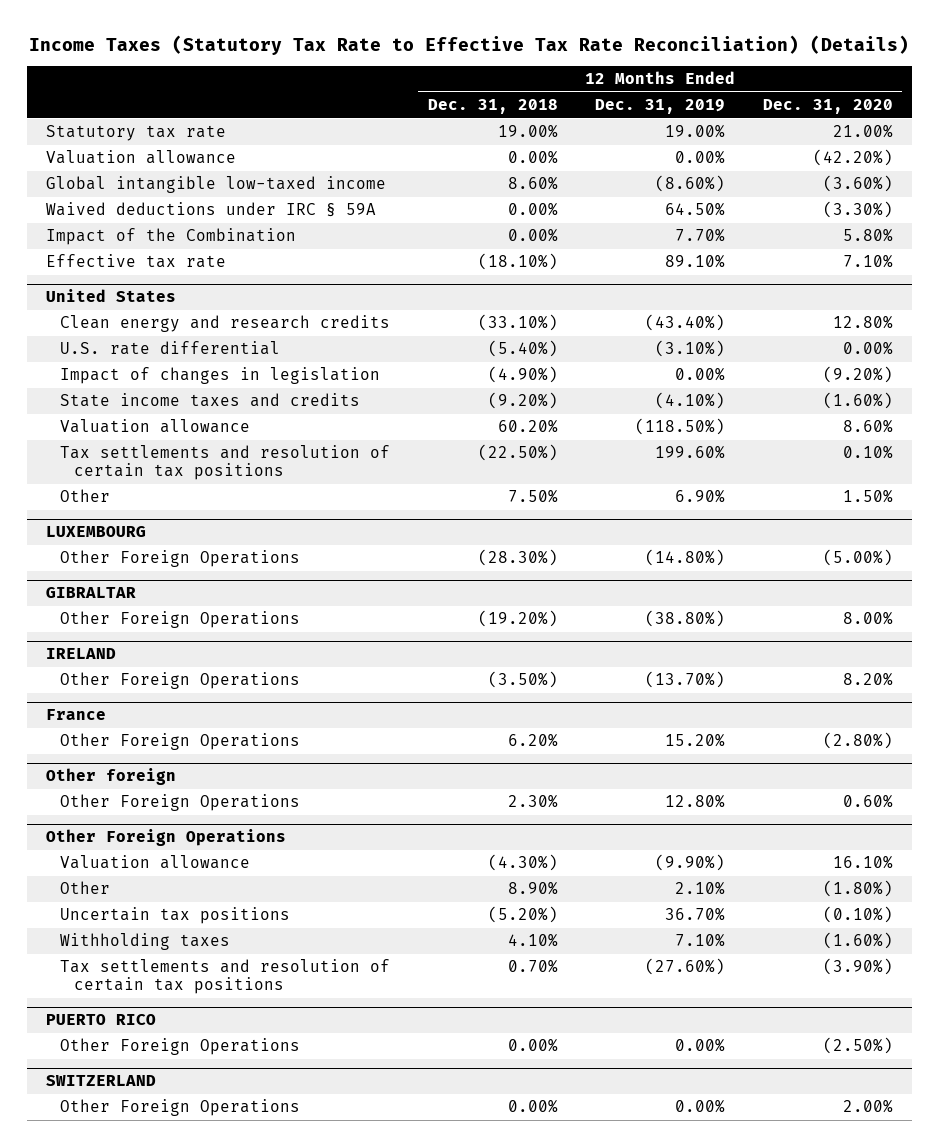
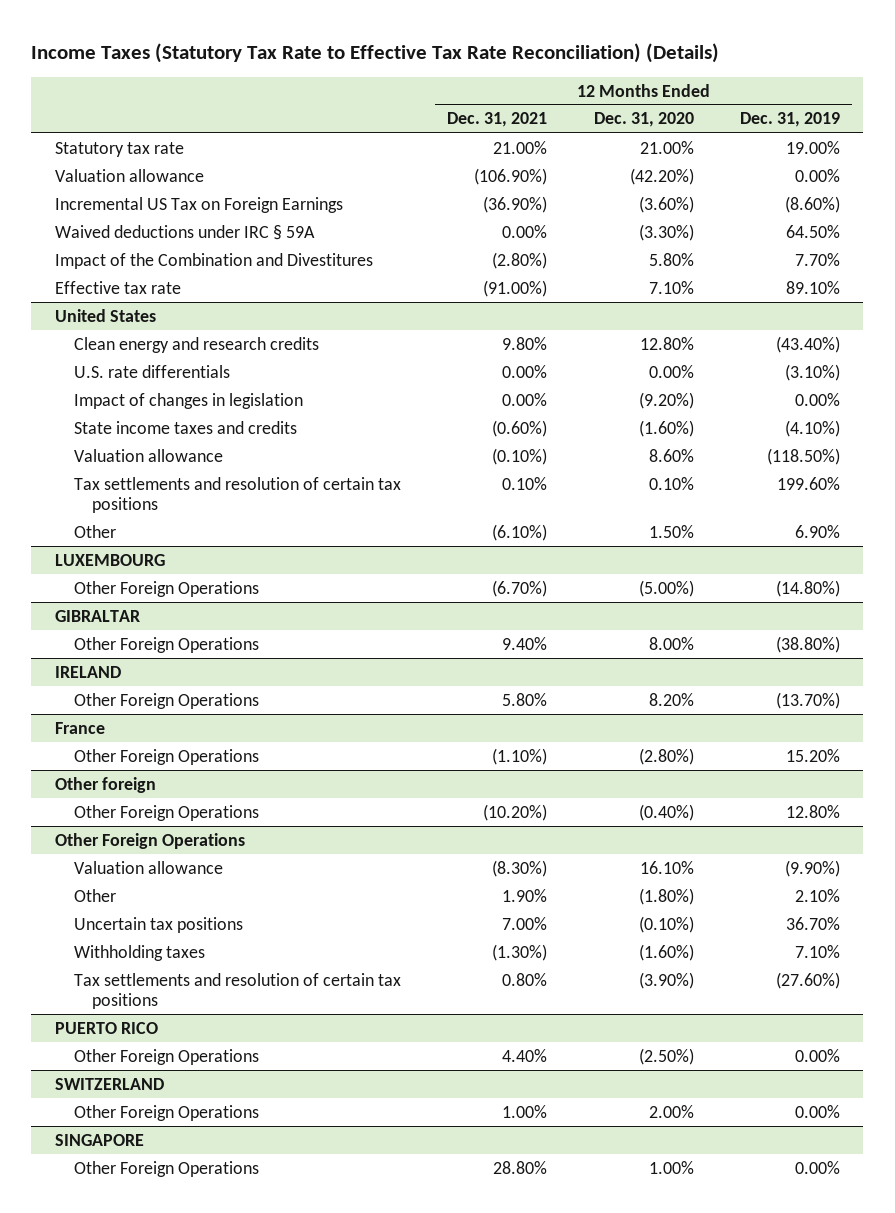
[427,99,558,115] Dec. 31, 2018 -> none
none -> [447,112,548,128] Dec. 31, 2021
[45,176,386,194] Global intangible low-taxed income -> [54,196,343,213] Incremental US Tax on Foreign Earnings
[45,228,296,246] Impact of the Combination -> [54,252,373,269] Impact of the Combination and Divestitures
[60,341,281,356] U.S. rate differential -> [73,364,230,378] U.S. rate differentials
[842,794,893,809] 0.60% -> [638,803,694,821] (0.40%)
none -> [54,1133,144,1146] SINGAPORE
none -> [73,1160,259,1177] Other Foreign Operations

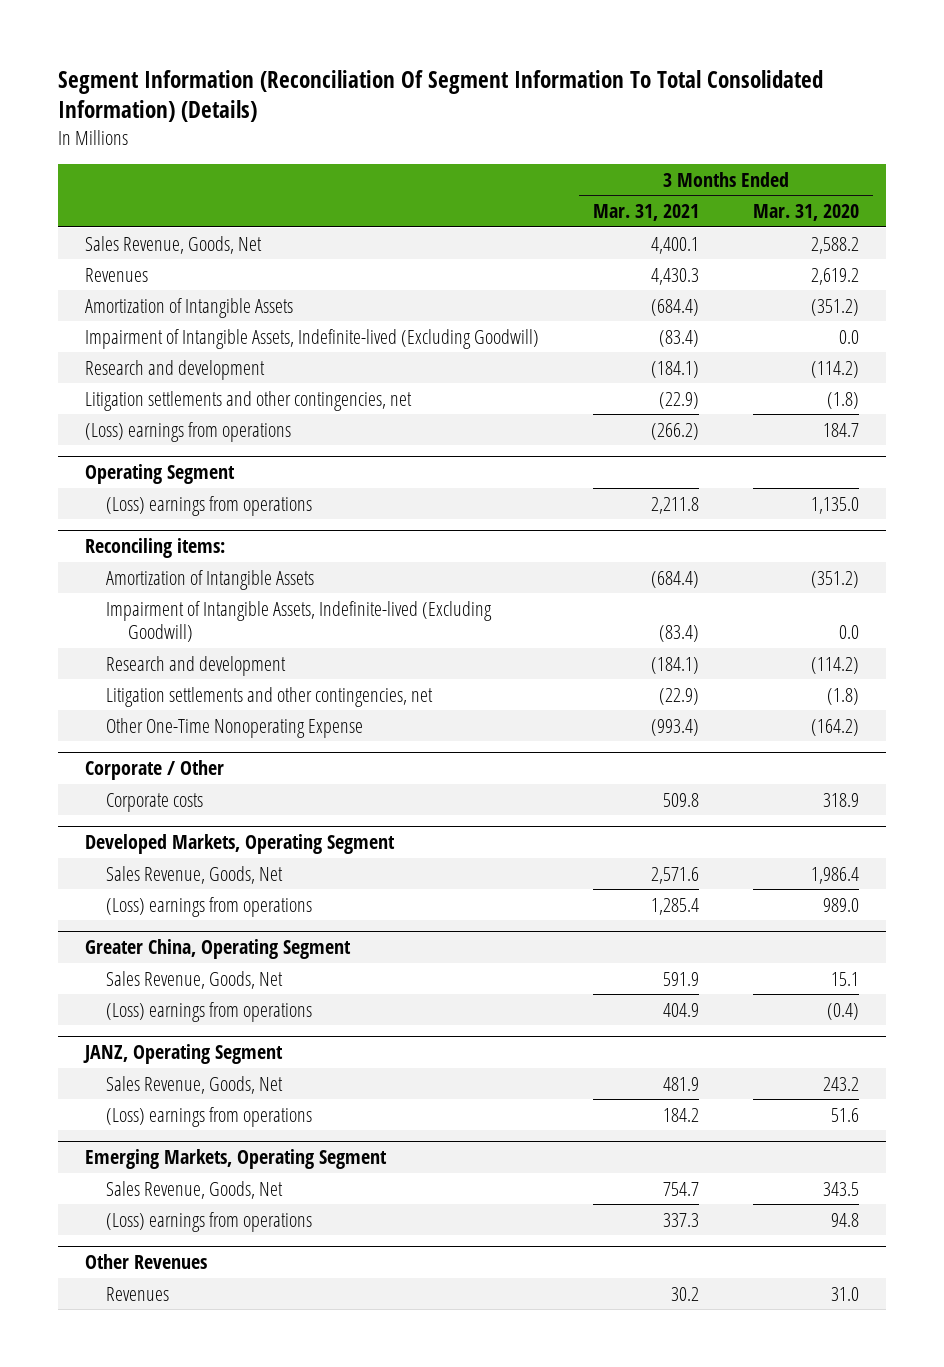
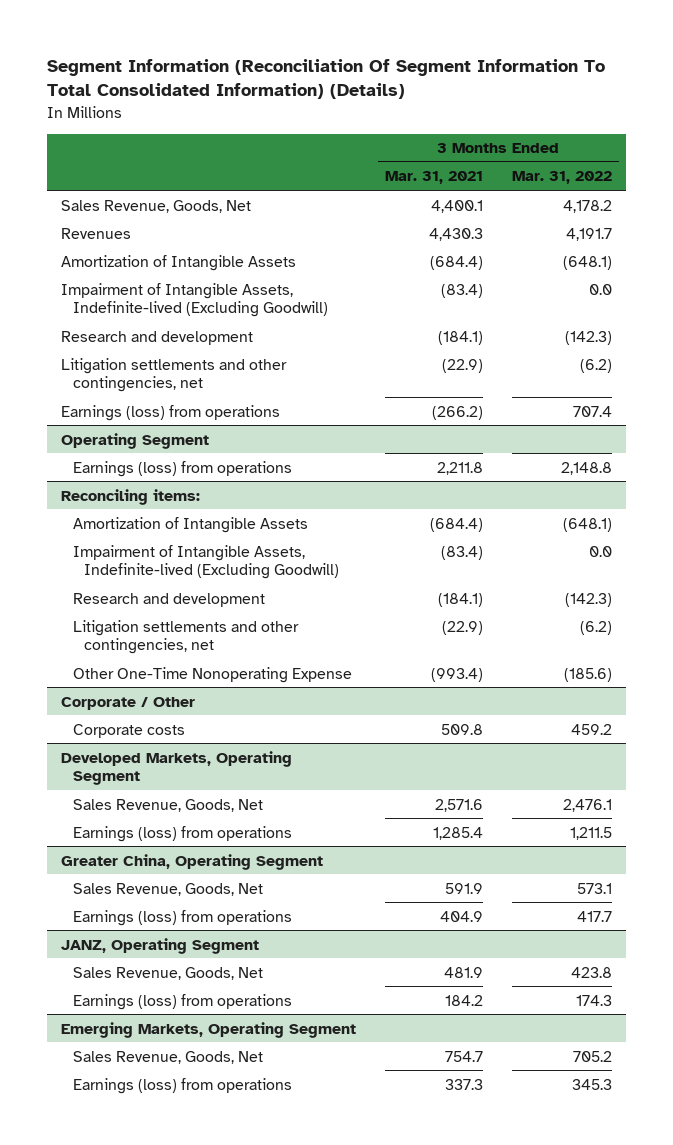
[753,204,860,222] Mar. 31, 2020 -> none
none -> [511,171,612,185] Mar. 31, 2022
[84,421,291,442] (Loss) earnings from operations -> [61,404,281,421] Earnings (loss) from operations
[106,495,313,516] (Loss) earnings from operations -> [72,460,292,477] Earnings (loss) from operations
[106,896,313,917] (Loss) earnings from operations -> [72,825,292,842] Earnings (loss) from operations
[106,1001,313,1022] (Loss) earnings from operations -> [72,909,292,926] Earnings (loss) from operations
[106,1106,313,1127] (Loss) earnings from operations -> [72,993,292,1010] Earnings (loss) from operations
[84,1254,207,1270] Other Revenues -> none
[106,1286,170,1301] Revenues -> none
[106,1211,313,1232] (Loss) earnings from operations -> [72,1077,292,1094] Earnings (loss) from operations

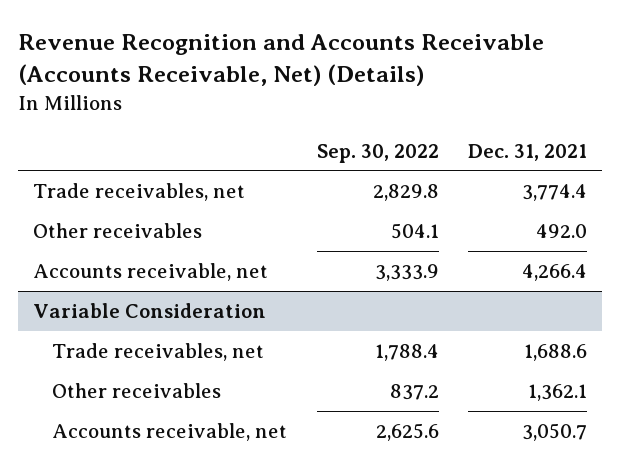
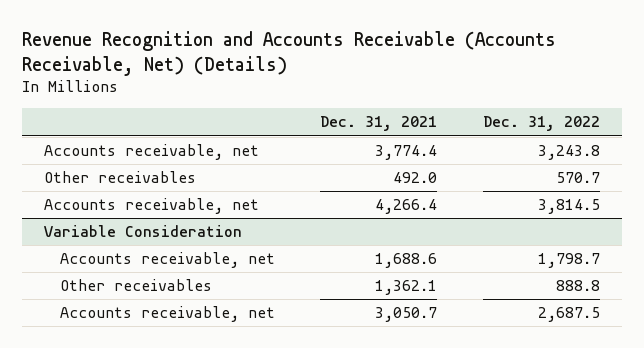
[316,143,439,163] Sep. 30, 2022 -> none
none -> [482,116,600,132] Dec. 31, 2022
[33,182,246,201] Trade receivables, net -> [44,144,260,161] Accounts receivable, net
[52,342,265,361] Trade receivables, net -> [59,252,275,269] Accounts receivable, net

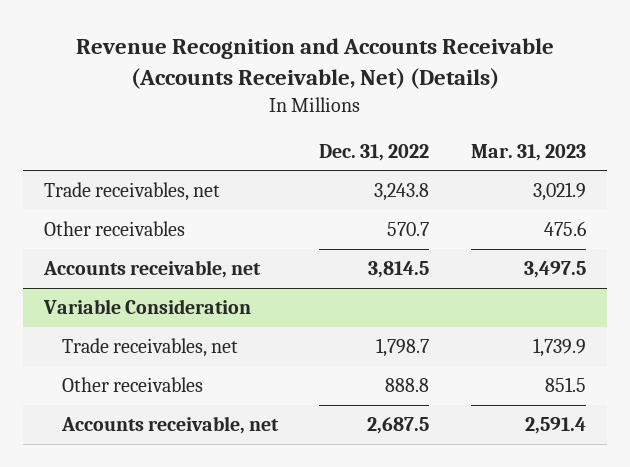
[320,116,438,132] Dec. 31, 2021 -> none
none -> [471,143,587,161] Mar. 31, 2023
[44,144,260,161] Accounts receivable, net -> [44,182,221,202] Trade receivables, net
[59,252,275,269] Accounts receivable, net -> [61,338,238,358] Trade receivables, net

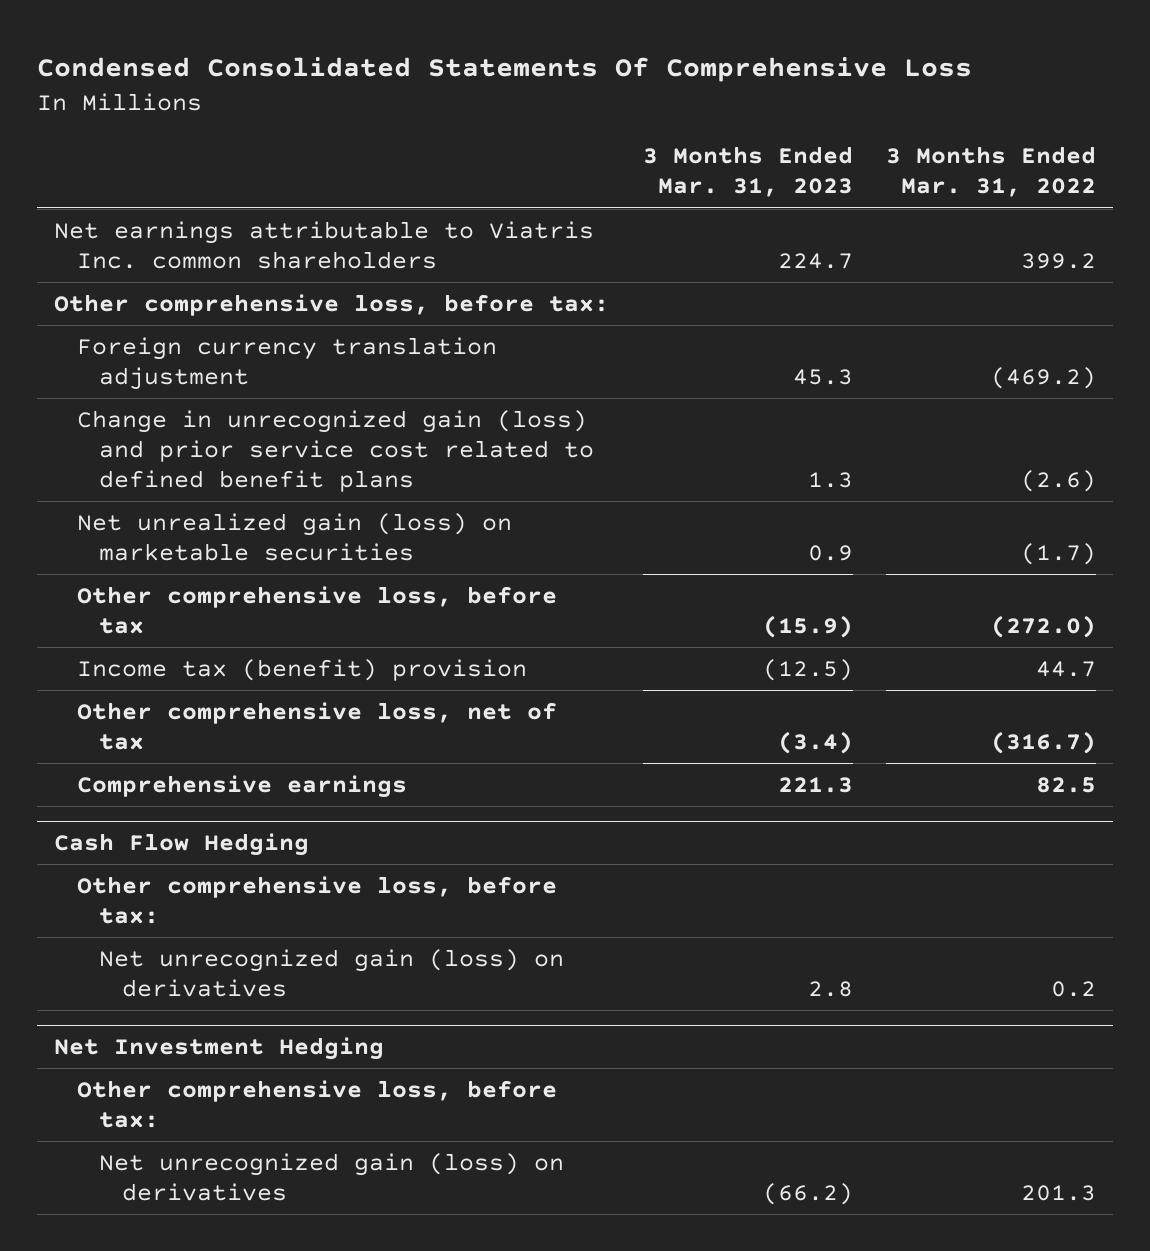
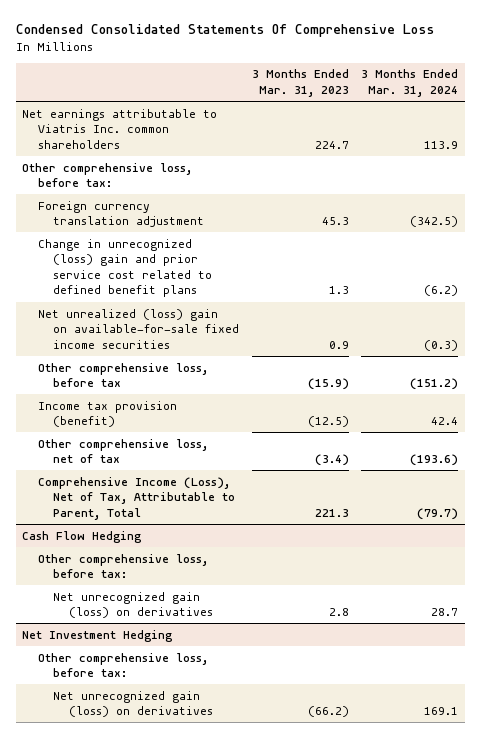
[886,146,1097,198] 3 Months Ended Mar. 31, 2022 -> none
none -> [361,69,459,97] 3 Months Ended Mar. 31, 2024
[76,409,595,493] Change in unrecognized gain (loss) and prior service cost related to defined benefit plans -> [37,238,213,298] Change in unrecognized (loss) gain and prior service cost related to defined benefit plans
[76,512,512,562] Net unrealized gain (loss) on marketable securities -> [37,308,240,349] Net unrealized (loss) gain on available-for-sale fixed income securities
[76,658,527,681] Income tax (benefit) provision -> [37,400,177,428] Income tax provision (benefit)
[76,774,407,798] Comprehensive earnings -> [37,476,236,520] Comprehensive Income (Loss), Net of Tax, Attributable to Parent, Total

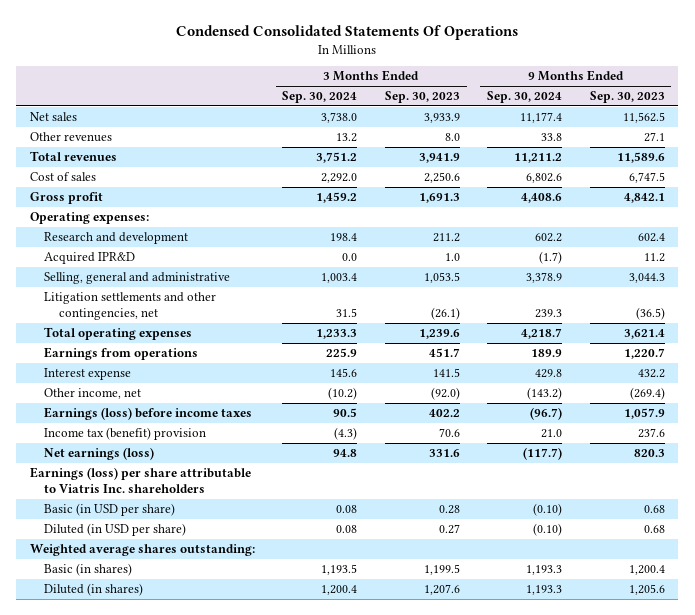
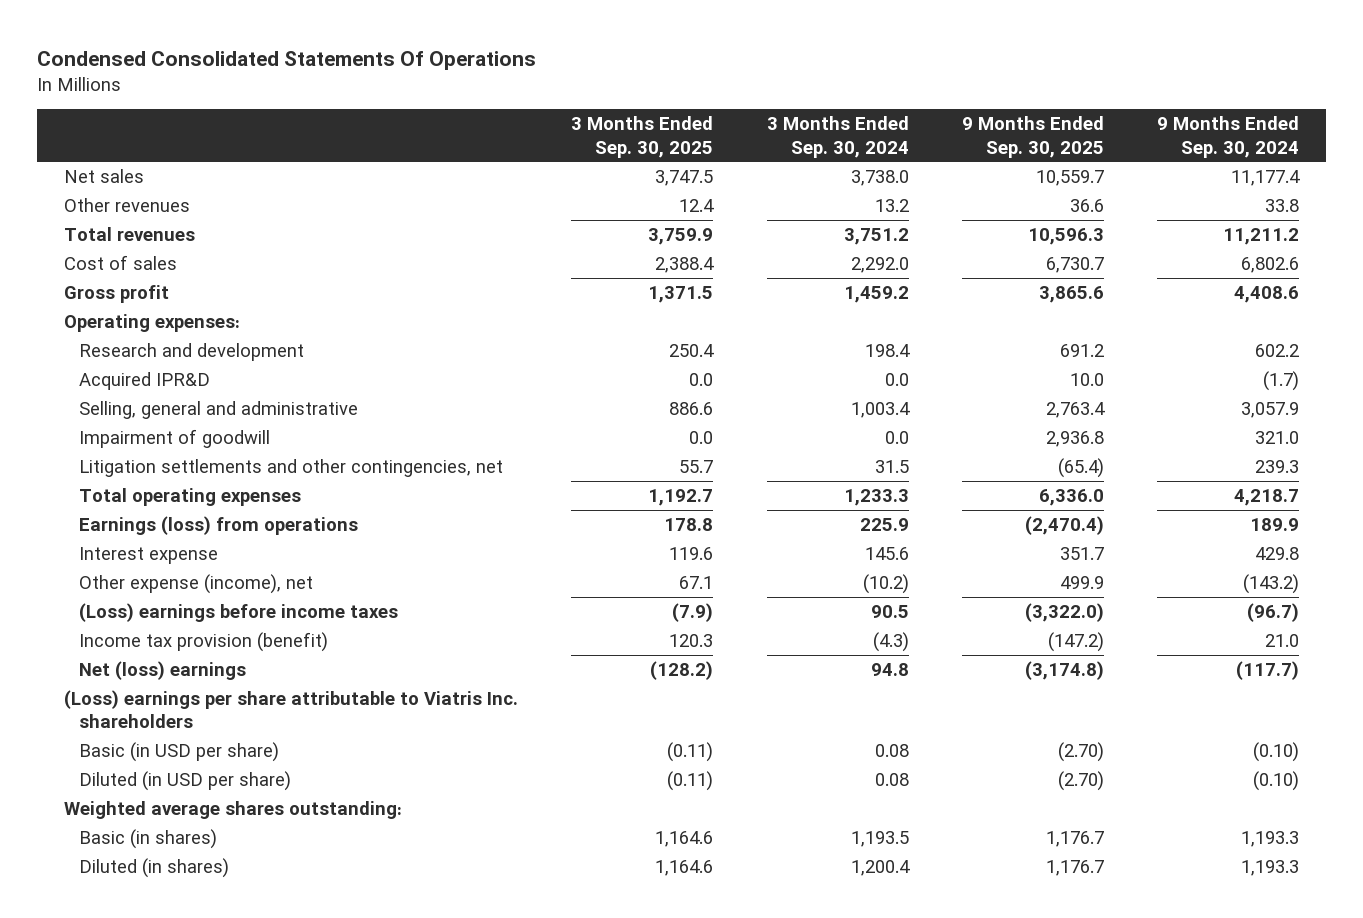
[384,91,460,104] Sep. 30, 2023 -> none
[589,91,665,104] Sep. 30, 2023 -> none
none -> [571,116,714,158] 3 Months Ended Sep. 30, 2025
none -> [961,116,1104,158] 9 Months Ended Sep. 30, 2025
[526,271,563,283] 3,378.9 -> [1241,401,1300,418] 3,057.9
none -> [79,428,271,448] Impairment of goodwill
[44,346,199,360] Earnings from operations -> [79,515,359,535] Earnings (loss) from operations
[44,387,142,399] Other income, net -> [79,573,314,594] Other expense (income), net
[44,406,253,420] Earnings (loss) before income taxes -> [79,602,399,622] (Loss) earnings before income taxes
[44,426,207,440] Income tax (benefit) provision -> [79,631,329,652] Income tax provision (benefit)
[44,446,155,460] Net earnings (loss) -> [79,660,247,680] Net (loss) earnings
[29,466,251,494] Earnings (loss) per share attributable to Viatris Inc. shareholders -> [64,689,519,729] (Loss) earnings per share attributable to Viatris Inc. shareholders

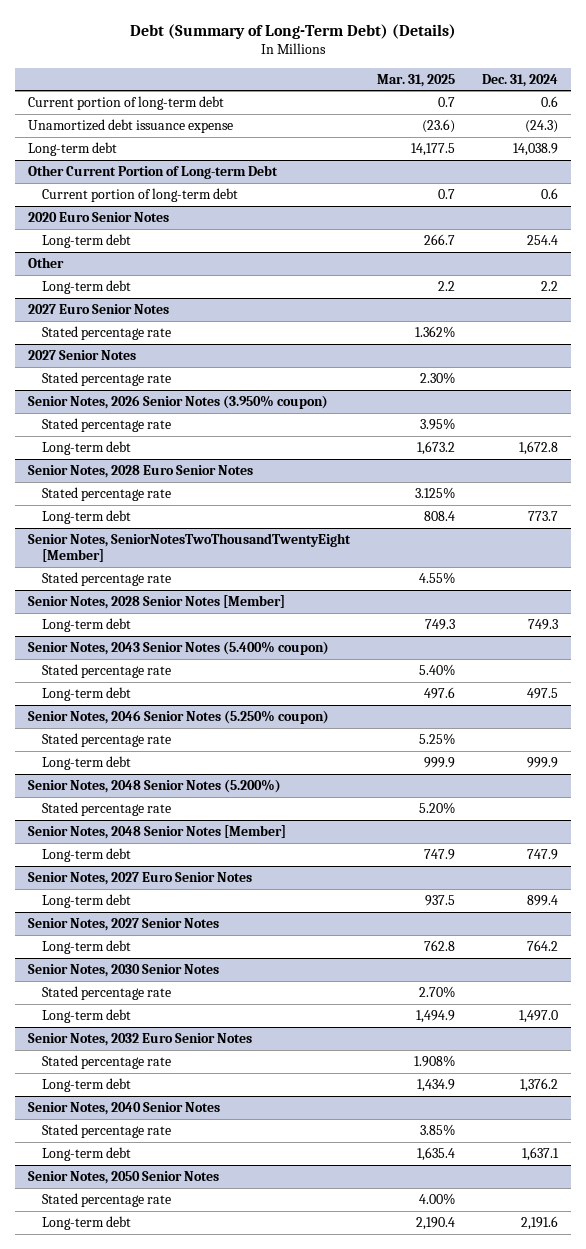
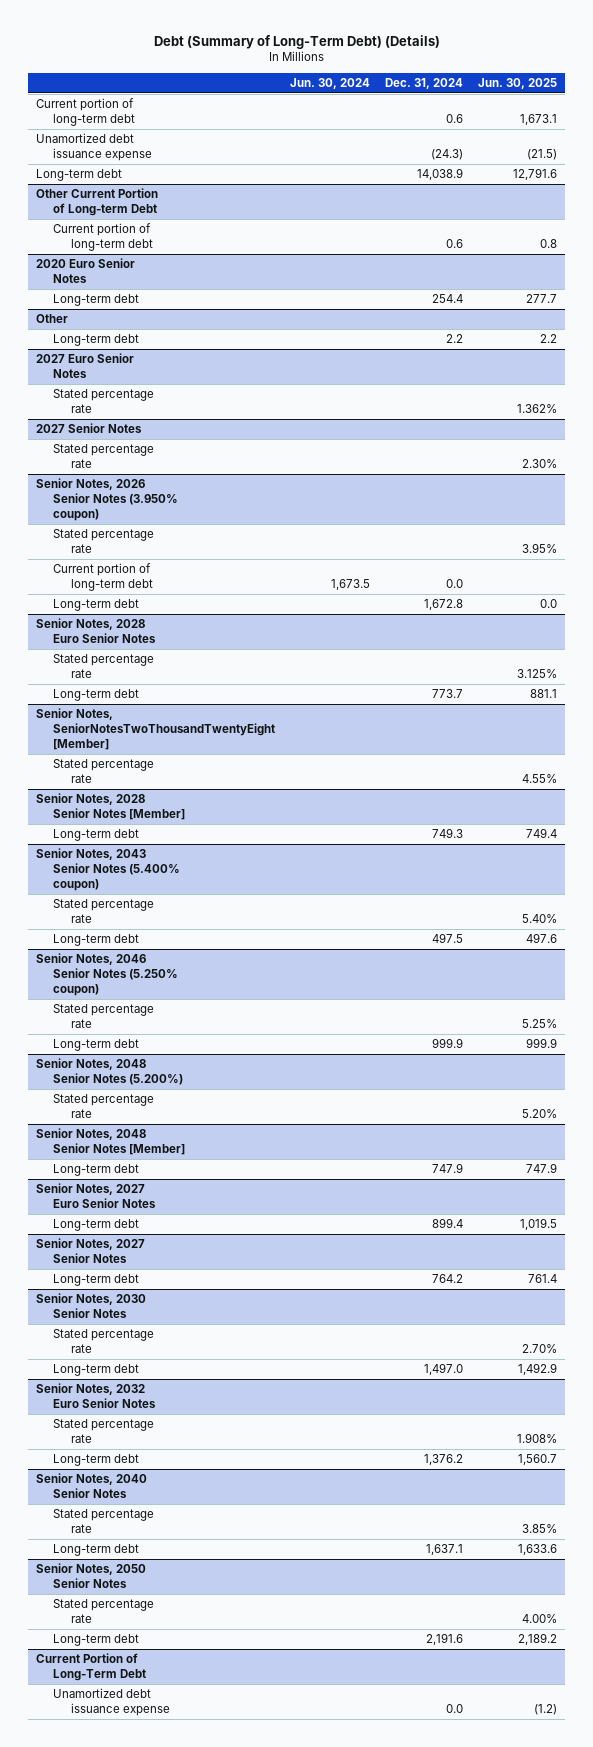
[377,73,456,87] Mar. 31, 2025 -> none
none -> [290,78,371,90] Jun. 30, 2024
none -> [478,78,558,90] Jun. 30, 2025
none -> [53,563,153,591] Current portion of long-term debt
none -> [35,1653,147,1681] Current Portion of Long-Term Debt
none -> [53,1688,170,1716] Unamortized debt issuance expense

